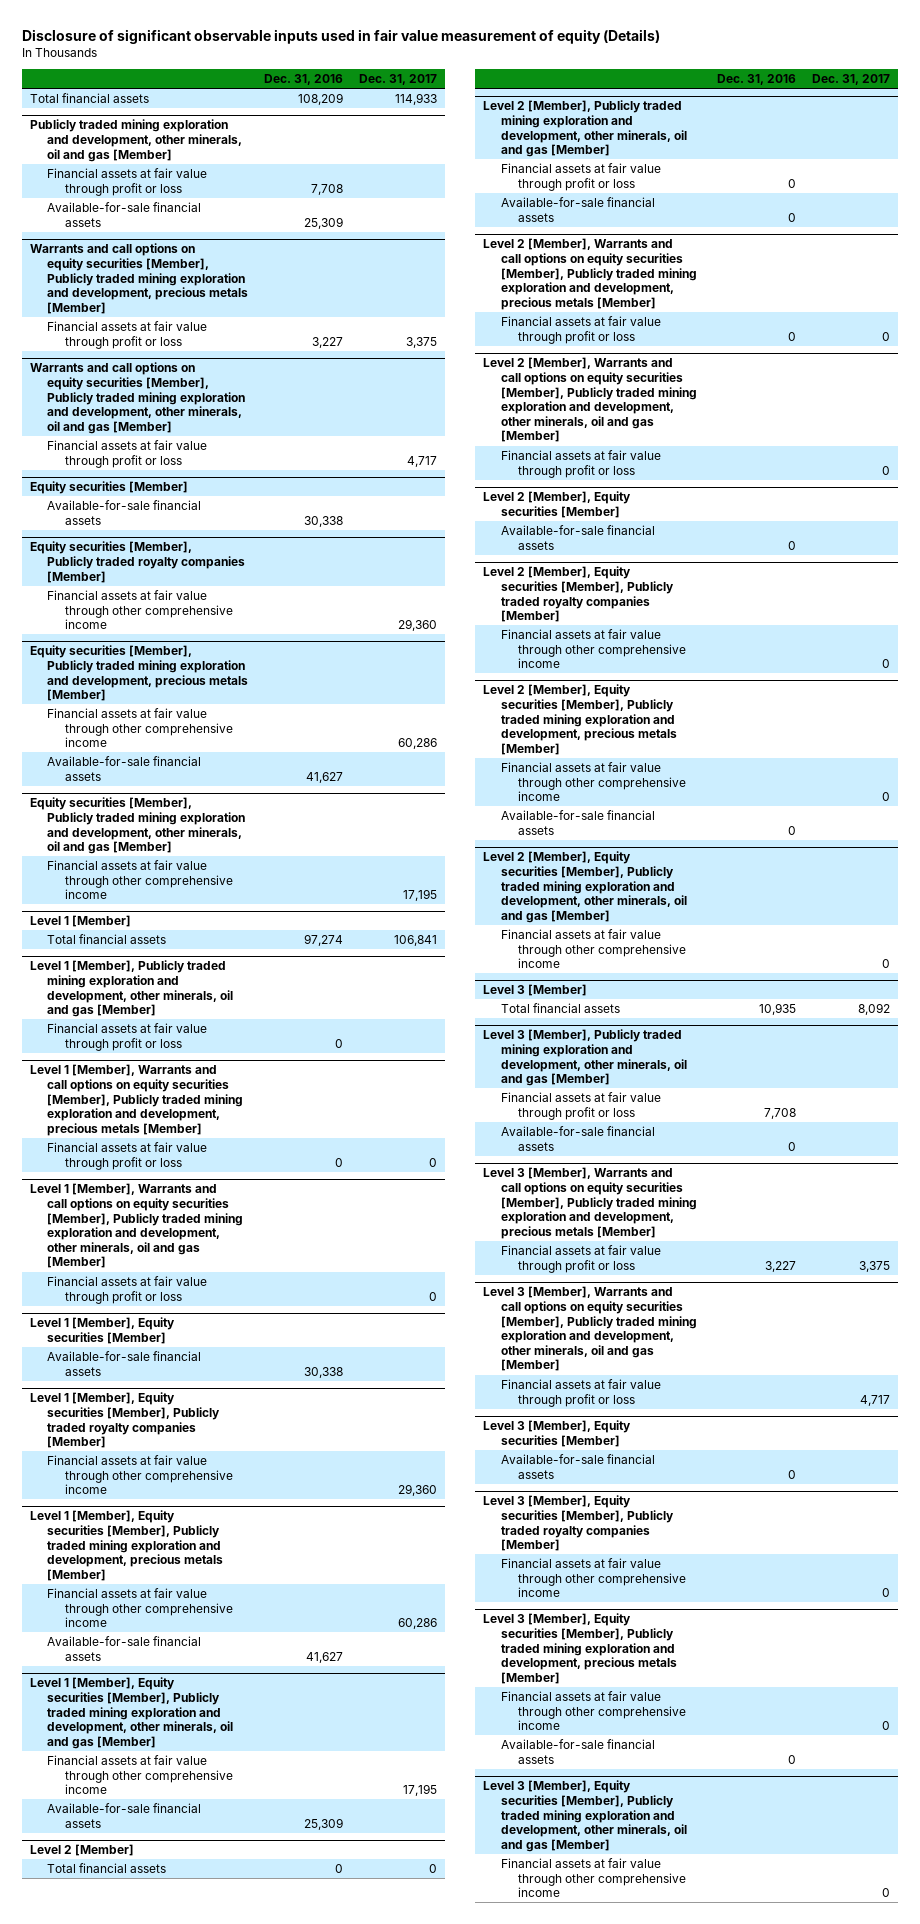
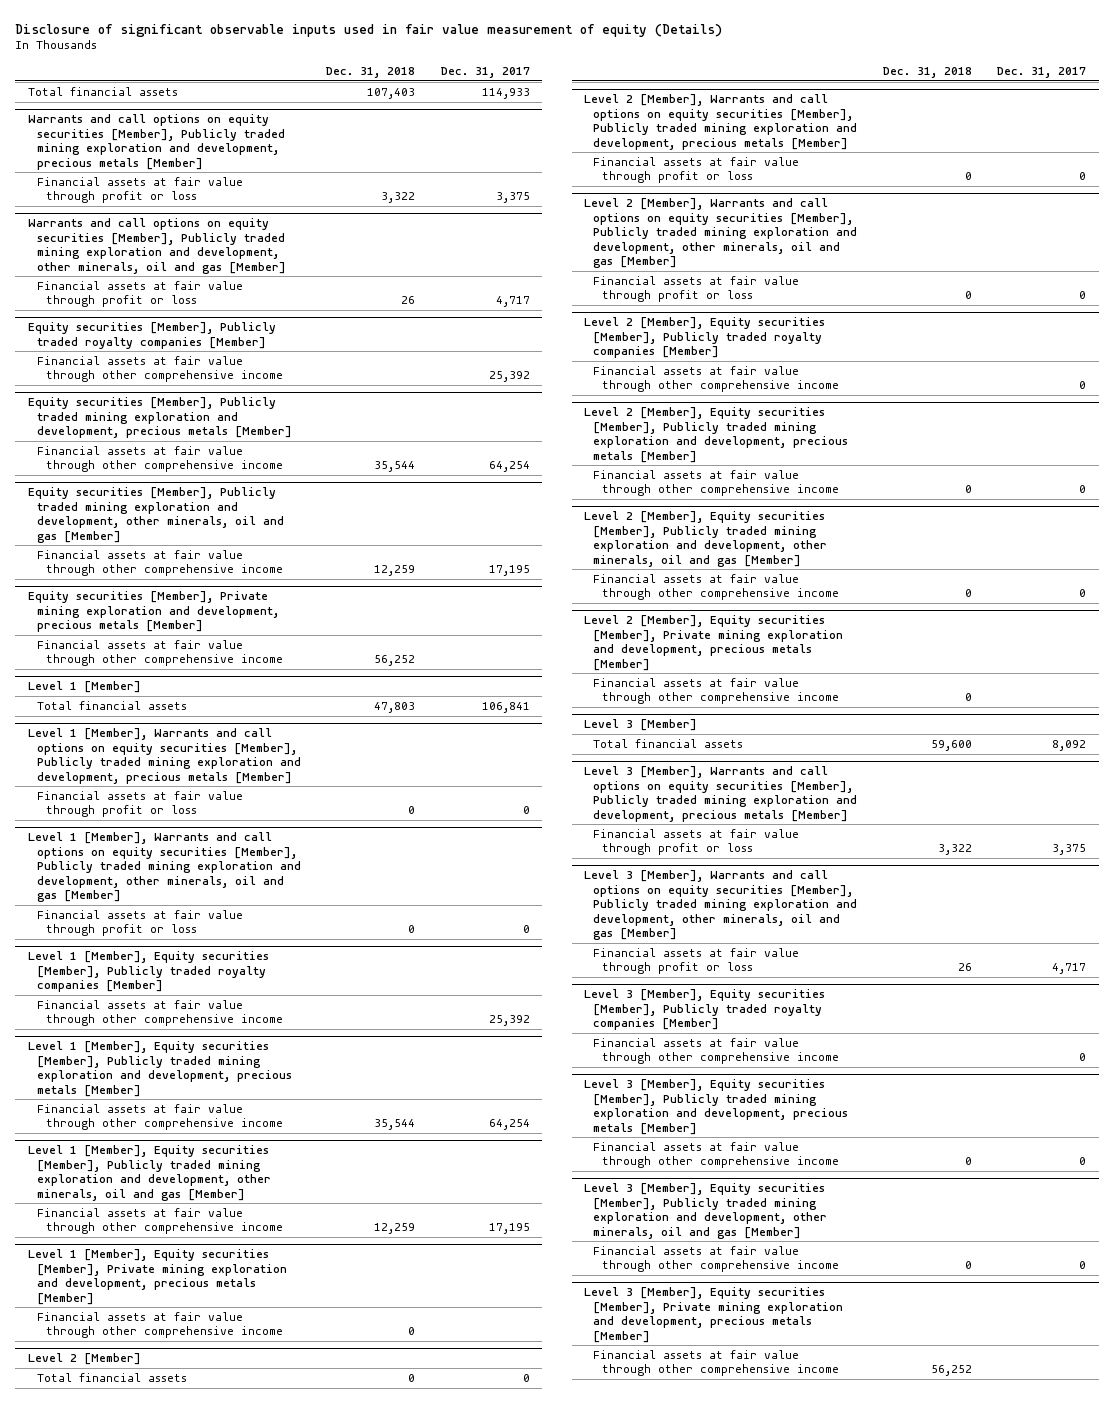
[264,74,344,86] Dec. 31, 2016 -> none
none -> [326,67,416,79] Dec. 31, 2018
[29,119,243,162] Publicly traded mining exploration and development, other minerals, oil and gas [Member] -> none
[47,168,208,196] Financial assets at fair value through profit or loss -> none
[47,202,202,227] Available-for-sale financial assets -> none
[29,481,188,495] Equity securities [Member] -> none
[47,500,202,525] Available-for-sale financial assets -> none
[397,619,437,632] 29,360 -> [488,371,530,383] 25,392
[47,756,202,781] Available-for-sale financial assets -> none
[397,738,437,750] 60,286 -> [488,461,530,473] 64,254
none -> [27,591,279,633] Equity securities [Member], Private mining exploration and development, precious metals [Member]
none -> [36,639,283,667] Financial assets at fair value through other comprehensive income
[29,960,234,1018] Level 1 [Member], Publicly traded mining exploration and development, other minerals, oil and gas [Member] -> none
[47,1023,208,1051] Financial assets at fair value through profit or loss -> none
[29,1317,175,1344] Level 1 [Member], Equity securities [Member] -> none
[47,1351,202,1376] Available-for-sale financial assets -> none
[397,1484,437,1497] 29,360 -> [488,1015,530,1027] 25,392
[47,1636,202,1661] Available-for-sale financial assets -> none
[397,1618,437,1630] 60,286 -> [488,1119,530,1131] 64,254
[47,1803,202,1828] Available-for-sale financial assets -> none
none -> [27,1249,287,1305] Level 1 [Member], Equity securities [Member], Private mining exploration and development, precious metals [Member]
none -> [36,1311,283,1339] Financial assets at fair value through other comprehensive income
[483,100,687,158] Level 2 [Member], Publicly traded mining exploration and development, other minerals, oil and gas [Member] -> none
[500,163,661,191] Financial assets at fair value through profit or loss -> none
[500,197,655,222] Available-for-sale financial assets -> none
[483,491,632,518] Level 2 [Member], Equity securities [Member] -> none
[500,525,655,550] Available-for-sale financial assets -> none
[500,810,655,835] Available-for-sale financial assets -> none
none -> [584,615,844,671] Level 2 [Member], Equity securities [Member], Private mining exploration and development, precious metals [Member]
none -> [593,677,840,705] Financial assets at fair value through other comprehensive income
[483,1029,687,1087] Level 3 [Member], Publicly traded mining exploration and development, other minerals, oil and gas [Member] -> none
[500,1092,661,1120] Financial assets at fair value through profit or loss -> none
[500,1126,655,1151] Available-for-sale financial assets -> none
[483,1420,632,1447] Level 3 [Member], Equity securities [Member] -> none
[500,1454,655,1479] Available-for-sale financial assets -> none
[500,1739,655,1764] Available-for-sale financial assets -> none
none -> [584,1287,844,1343] Level 3 [Member], Equity securities [Member], Private mining exploration and development, precious metals [Member]
none -> [593,1349,840,1377] Financial assets at fair value through other comprehensive income

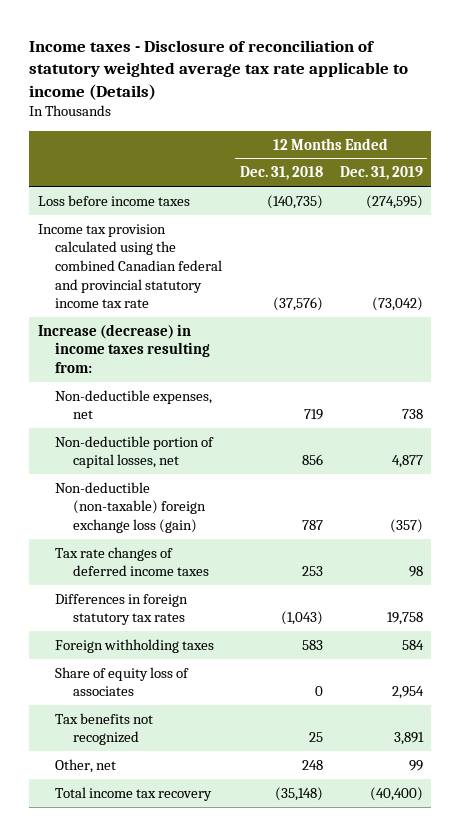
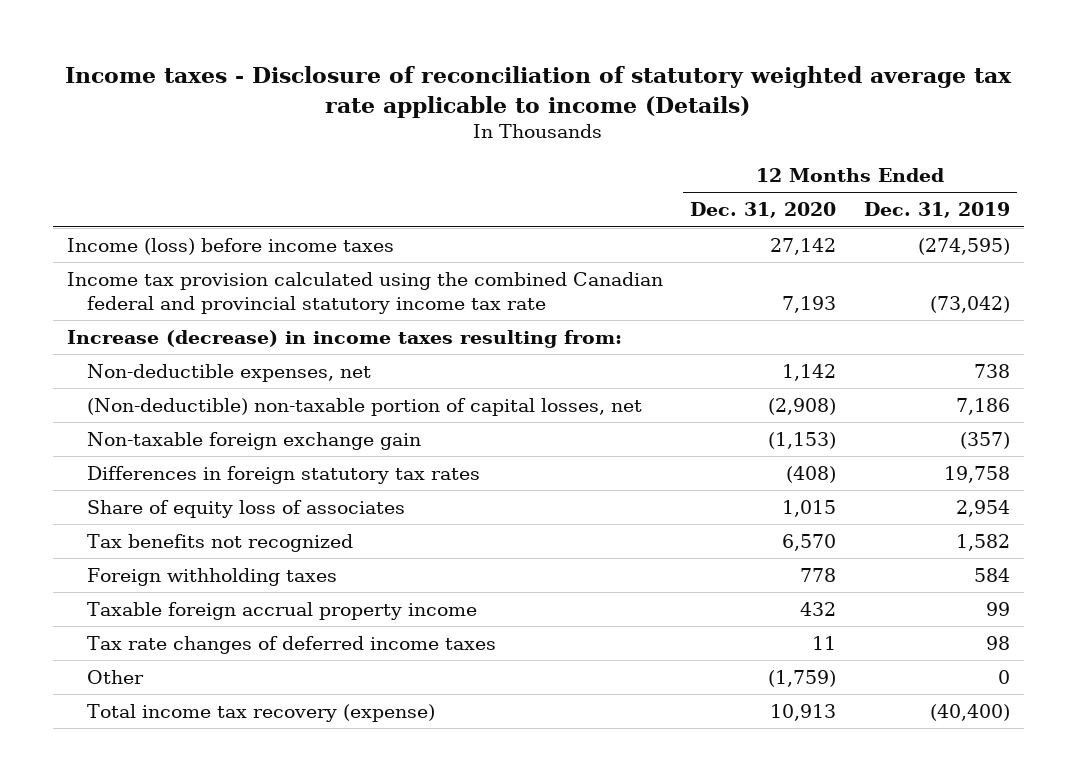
[239,166,323,181] Dec. 31, 2018 -> none
none -> [690,202,837,219] Dec. 31, 2020
[37,194,190,206] Loss before income taxes -> [66,238,394,256] Income (loss) before income taxes
[55,435,215,469] Non-deductible portion of capital losses, net -> [87,398,643,417] (Non-deductible) non-taxable portion of capital losses, net
[391,455,423,469] 4,877 -> [955,398,1010,416] 7,186
[55,481,206,534] Non-deductible (non-taxable) foreign exchange loss (gain) -> [87,432,422,451] Non-taxable foreign exchange gain
[393,732,424,746] 3,891 -> [955,534,1010,552] 1,582
[55,638,215,653] Foreign withholding taxes -> [87,568,338,587] Foreign withholding taxes
none -> [87,602,478,621] Taxable foreign accrual property income
[55,546,209,577] Tax rate changes of deferred income taxes -> [87,636,497,655] Tax rate changes of deferred income taxes
[55,758,117,773] Other, net -> [87,670,145,685] Other
[408,759,423,771] 99 -> [997,670,1010,685] 0
[55,786,213,801] Total income tax recovery -> [87,704,436,723] Total income tax recovery (expense)

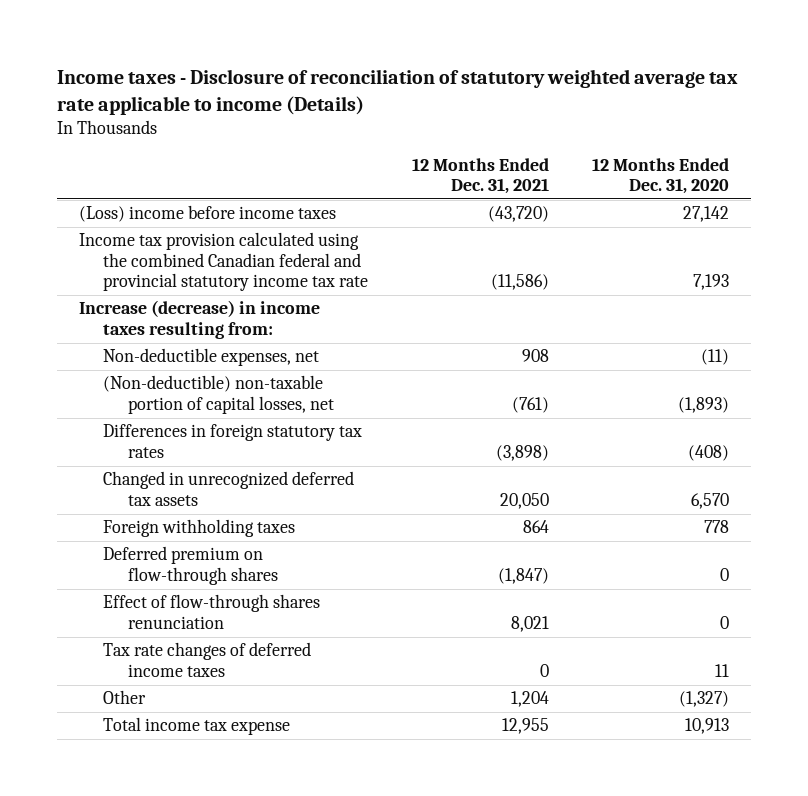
[863,202,1010,219] Dec. 31, 2019 -> none
none -> [411,157,549,195] 12 Months Ended Dec. 31, 2021
[66,238,394,256] Income (loss) before income taxes -> [78,205,336,223] (Loss) income before income taxes
[87,432,422,451] Non-taxable foreign exchange gain -> none
[782,364,837,382] 1,142 -> [701,349,730,366] (11)
[768,398,837,416] (2,908) -> [678,396,730,413] (1,893)
[87,500,406,519] Share of equity loss of associates -> none
[87,534,354,553] Tax benefits not recognized -> [103,471,355,506] Changed in unrecognized deferred tax assets
[87,602,478,621] Taxable foreign accrual property income -> none
none -> [103,546,278,585] Deferred premium on flow-through shares
none -> [103,594,321,629] Effect of flow-through shares renunciation
[768,670,837,688] (1,759) -> [679,691,730,708] (1,327)
[87,704,436,723] Total income tax recovery (expense) -> [103,717,291,736] Total income tax expense

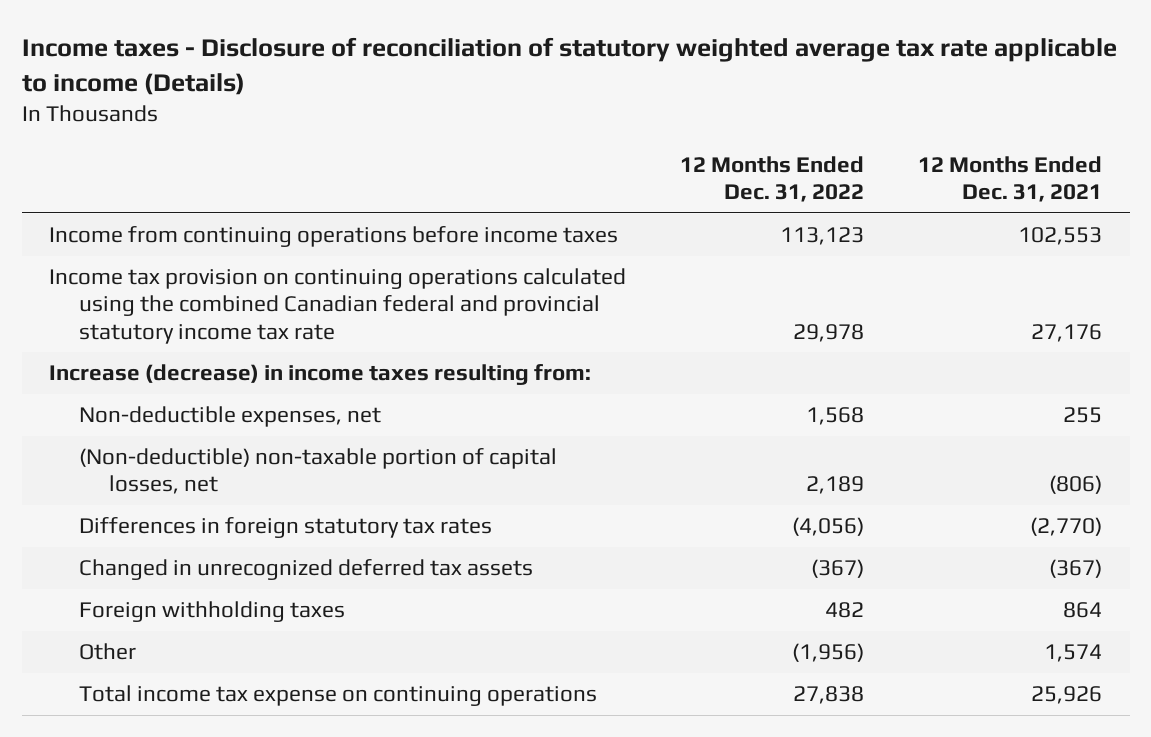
[592,157,730,195] 12 Months Ended Dec. 31, 2020 -> none
none -> [680,155,865,202] 12 Months Ended Dec. 31, 2022
[78,205,336,223] (Loss) income before income taxes -> [48,226,618,248] Income from continuing operations before income taxes
[487,206,549,223] (43,720) -> [1018,227,1103,246] 102,553
[78,232,369,292] Income tax provision calculated using the combined Canadian federal and provincial statutory income tax rate -> [48,268,626,344] Income tax provision on continuing operations calculated using the combined Canadian federal and provincial statutory income tax rate
[490,274,549,291] (11,586) -> [1031,323,1103,342] 27,176
[521,349,549,363] 908 -> [1063,407,1103,424] 255
[511,396,549,413] (761) -> [1049,475,1103,495] (806)
[495,444,549,461] (3,898) -> [1030,517,1103,537] (2,770)
[499,492,549,509] 20,050 -> [1049,559,1103,579] (367)
[103,546,278,585] Deferred premium on flow-through shares -> none
[103,594,321,629] Effect of flow-through shares renunciation -> none
[103,642,312,677] Tax rate changes of deferred income taxes -> none
[510,691,549,708] 1,204 -> [1044,644,1103,663] 1,574
[103,717,291,736] Total income tax expense -> [78,685,597,707] Total income tax expense on continuing operations
[501,718,549,735] 12,955 -> [1031,686,1103,705] 25,926

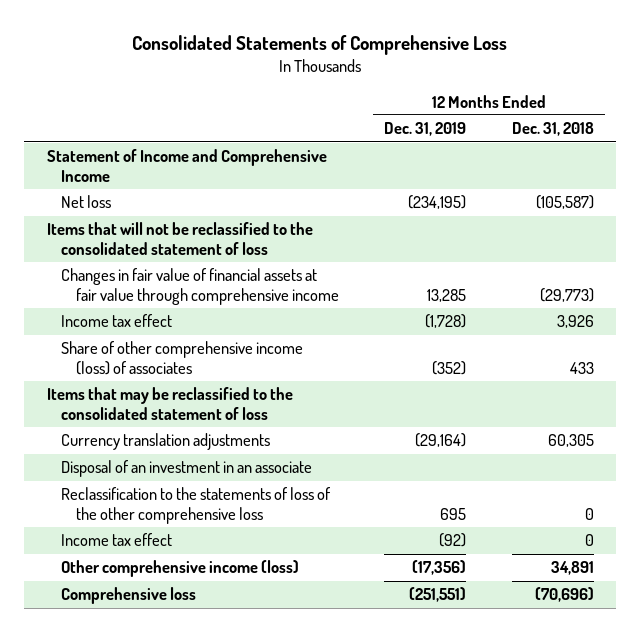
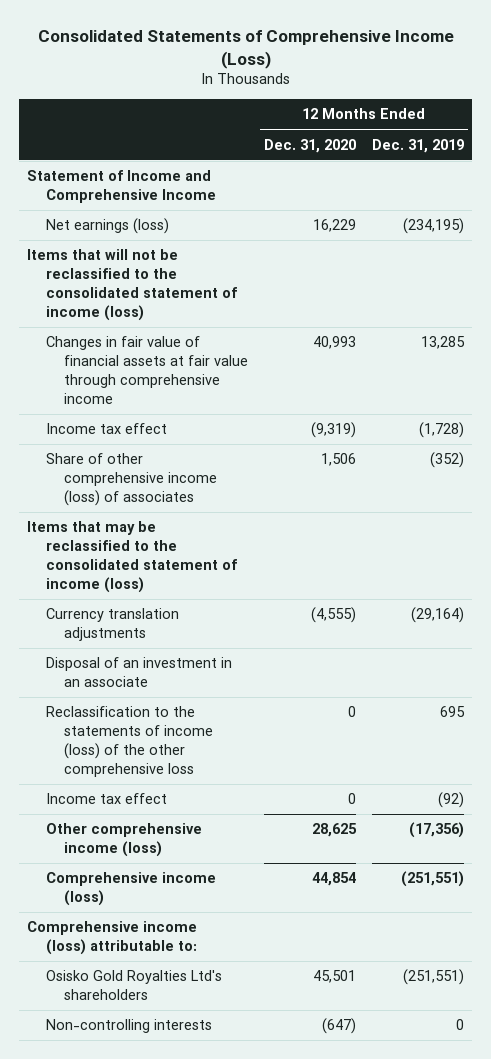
[132,34,508,55] Consolidated Statements of Comprehensive Loss -> [37,29,454,69] Consolidated Statements of Comprehensive Income (Loss)
[511,122,594,137] Dec. 31, 2018 -> none
none -> [264,138,357,153] Dec. 31, 2020
[61,195,112,209] Net loss -> [45,218,169,235] Net earnings (loss)
[46,222,313,256] Items that will not be reclassified to the consolidated statement of loss -> [26,249,237,321] Items that will not be reclassified to the consolidated statement of income (loss)
[46,387,293,421] Items that may be reclassified to the consolidated statement of loss -> [26,521,237,593] Items that may be reclassified to the consolidated statement of income (loss)
[61,487,332,525] Reclassification to the statements of loss of the other comprehensive loss -> [45,706,214,777] Reclassification to the statements of income (loss) of the other comprehensive loss
[61,587,197,605] Comprehensive loss -> [45,872,216,907] Comprehensive income (loss)
none -> [26,921,197,956] Comprehensive income (loss) attributable to:
none -> [45,970,222,1001] Osisko Gold Royalties Ltd's shareholders
none -> [45,1019,212,1034] Non-controlling interests

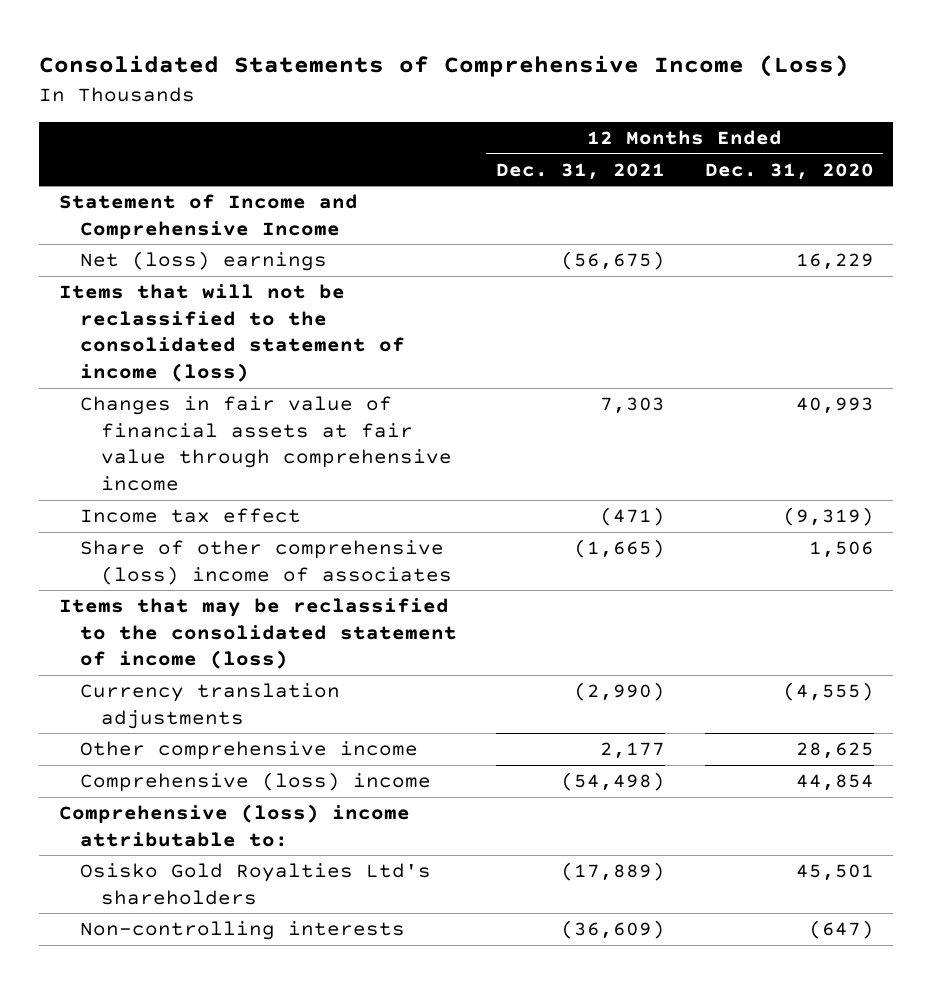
[372,138,465,153] Dec. 31, 2019 -> none
none -> [496,162,666,180] Dec. 31, 2021
[45,218,169,235] Net earnings (loss) -> [79,251,327,272] Net (loss) earnings
[45,453,218,506] Share of other comprehensive income (loss) of associates -> [79,540,452,585] Share of other comprehensive (loss) income of associates
[45,657,232,688] Disposal of an investment in an associate -> none
[45,706,214,777] Reclassification to the statements of income (loss) of the other comprehensive loss -> none
[45,793,167,805] Income tax effect -> none
[45,823,202,858] Other comprehensive income (loss) -> [79,741,418,761] Other comprehensive income
[45,872,216,907] Comprehensive income (loss) -> [79,772,431,793] Comprehensive (loss) income
[26,921,197,956] Comprehensive income (loss) attributable to: -> [58,804,410,847] Comprehensive (loss) income attributable to:

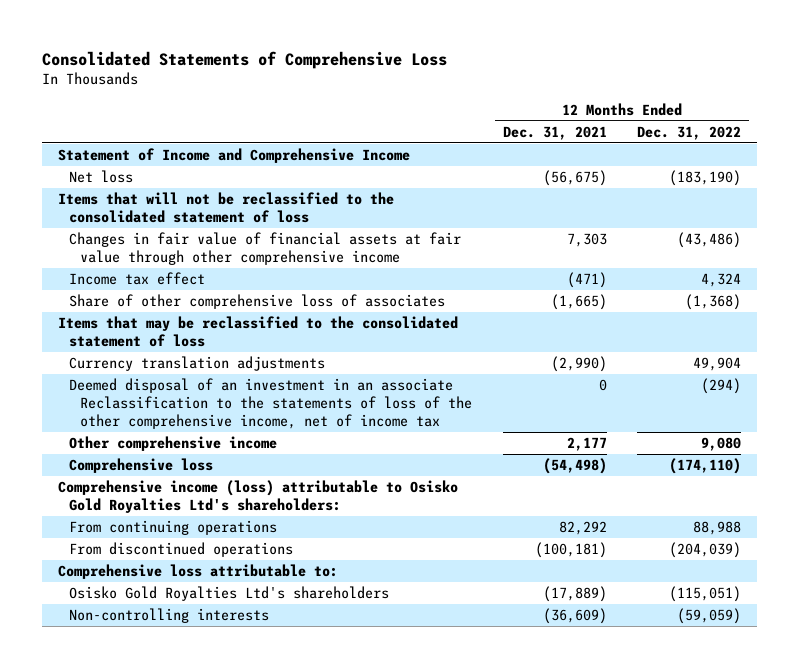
[39,55,850,78] Consolidated Statements of Comprehensive Income (Loss) -> [42,50,448,69] Consolidated Statements of Comprehensive Loss
[704,162,874,180] Dec. 31, 2020 -> none
none -> [637,125,742,140] Dec. 31, 2022
[79,251,327,272] Net (loss) earnings -> [68,170,133,184] Net loss
[58,284,405,382] Items that will not be reclassified to the consolidated statement of income (loss) -> [57,192,394,223] Items that will not be reclassified to the consolidated statement of loss
[79,396,452,491] Changes in fair value of financial assets at fair value through comprehensive income -> [68,232,461,265] Changes in fair value of financial assets at fair value through other comprehensive income
[79,540,452,585] Share of other comprehensive (loss) income of associates -> [68,294,445,310] Share of other comprehensive loss of associates
[58,598,457,670] Items that may be reclassified to the consolidated statement of income (loss) -> [57,316,458,347] Items that may be reclassified to the consolidated statement of loss
none -> [68,378,472,429] Deemed disposal of an investment in an associate Reclassification to the statements of loss of the other comprehensive income, net of income tax
[79,772,431,793] Comprehensive (loss) income -> [68,458,213,474] Comprehensive loss
none -> [57,480,458,513] Comprehensive income (loss) attributable to Osisko Gold Royalties Ltd's shareholders:
none -> [68,520,277,536] From continuing operations
none -> [68,542,293,558] From discontinued operations
[58,804,410,847] Comprehensive (loss) income attributable to: -> [57,564,338,580] Comprehensive loss attributable to:

